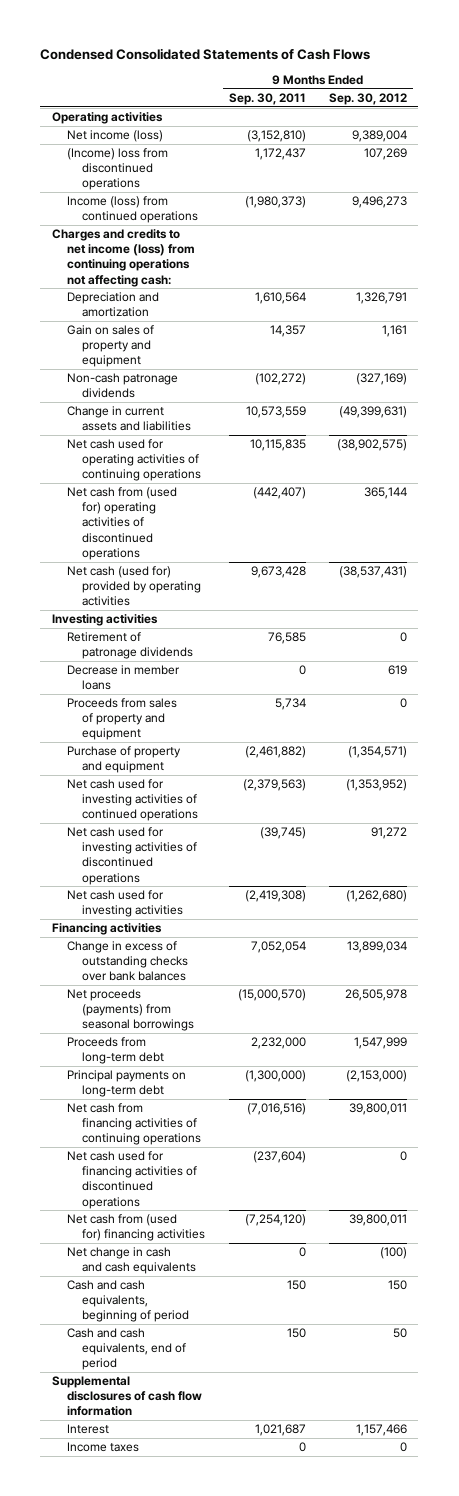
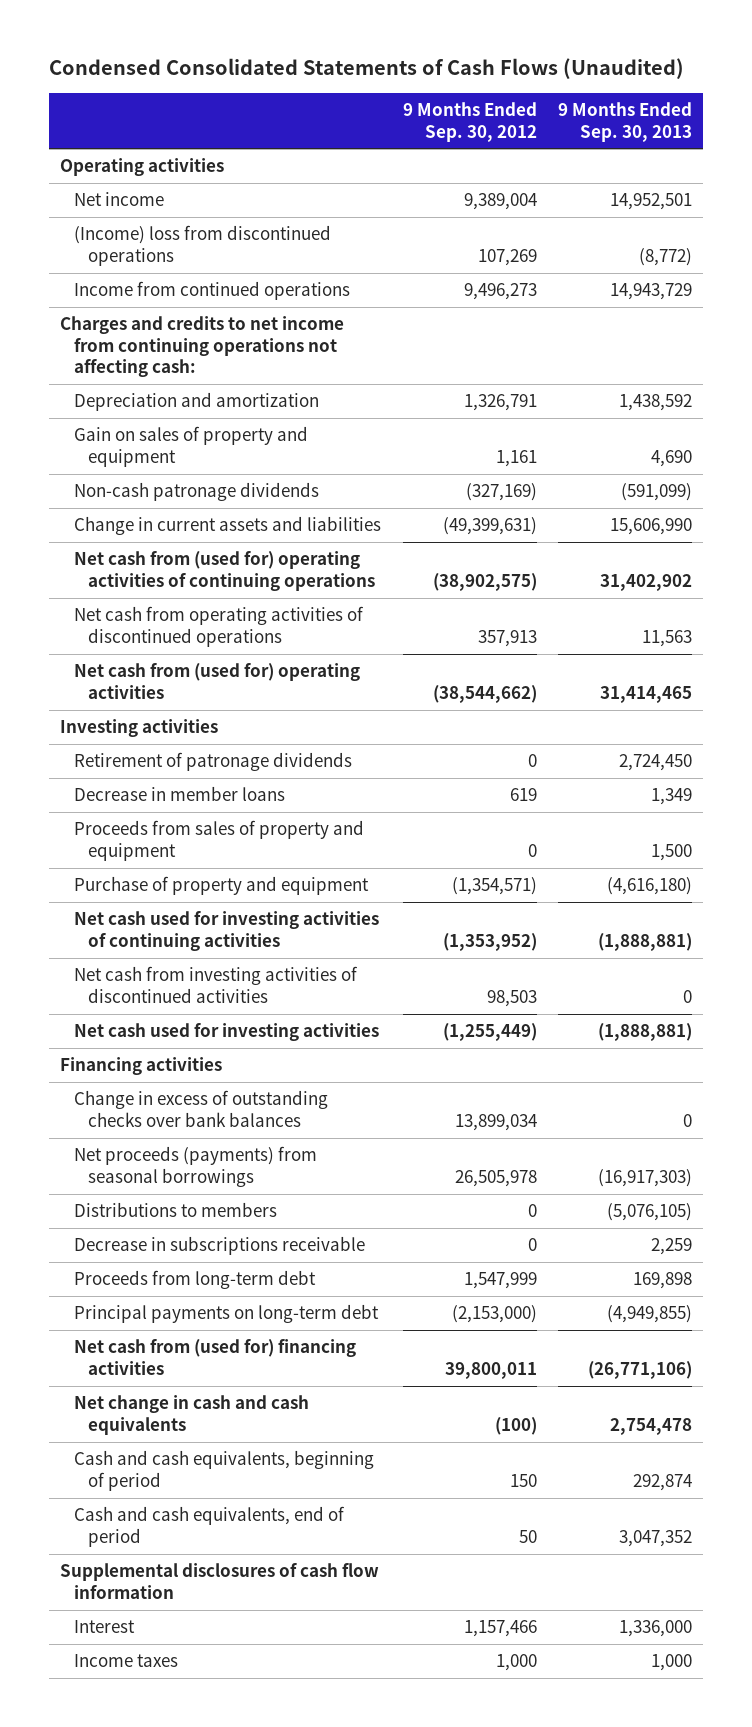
[40,47,371,60] Condensed Consolidated Statements of Cash Flows -> [48,58,684,80] Condensed Consolidated Statements of Cash Flows (Unaudited)
[228,92,306,105] Sep. 30, 2011 -> none
none -> [558,102,693,142] 9 Months Ended Sep. 30, 2013
[67,130,164,143] Net income (loss) -> [74,192,165,207] Net income
[67,196,199,224] Income (loss) from continued operations -> [74,281,351,301] Income from continued operations
[52,229,196,287] Charges and credits to net income (loss) from continuing operations not affecting cash: -> [59,316,344,378] Charges and credits to net income from continuing operations not affecting cash:
[67,439,202,482] Net cash used for operating activities of continuing operations -> [74,551,376,591] Net cash from (used for) operating activities of continuing operations
[67,487,178,560] Net cash from (used for) operating activities of discontinued operations -> [74,606,365,647] Net cash from operating activities of discontinued operations
[363,487,407,500] 365,144 -> [477,629,537,647] 357,913
[67,566,202,607] Net cash (used for) provided by operating activities -> [74,663,361,699] Net cash from (used for) operating activities
[338,566,407,579] (38,537,431) -> [432,684,537,703] (38,544,662)
[67,779,199,822] Net cash used for investing activities of continued operations -> [74,911,380,951] Net cash used for investing activities of continuing activities
[67,827,198,885] Net cash used for investing activities of discontinued operations -> [74,966,359,1003] Net cash from investing activities of discontinued activities
[370,827,407,840] 91,272 -> [486,989,537,1007] 98,503
[345,890,407,903] (1,262,680) -> [442,1023,537,1042] (1,255,449)
none -> [74,1202,278,1218] Distributions to members
none -> [74,1236,366,1256] Decrease in subscriptions receivable
[67,1103,202,1146] Net cash from financing activities of continuing operations -> none
[67,1151,198,1209] Net cash used for financing activities of discontinued operations -> none
[399,1442,407,1453] 0 -> [495,1654,537,1672] 1,000

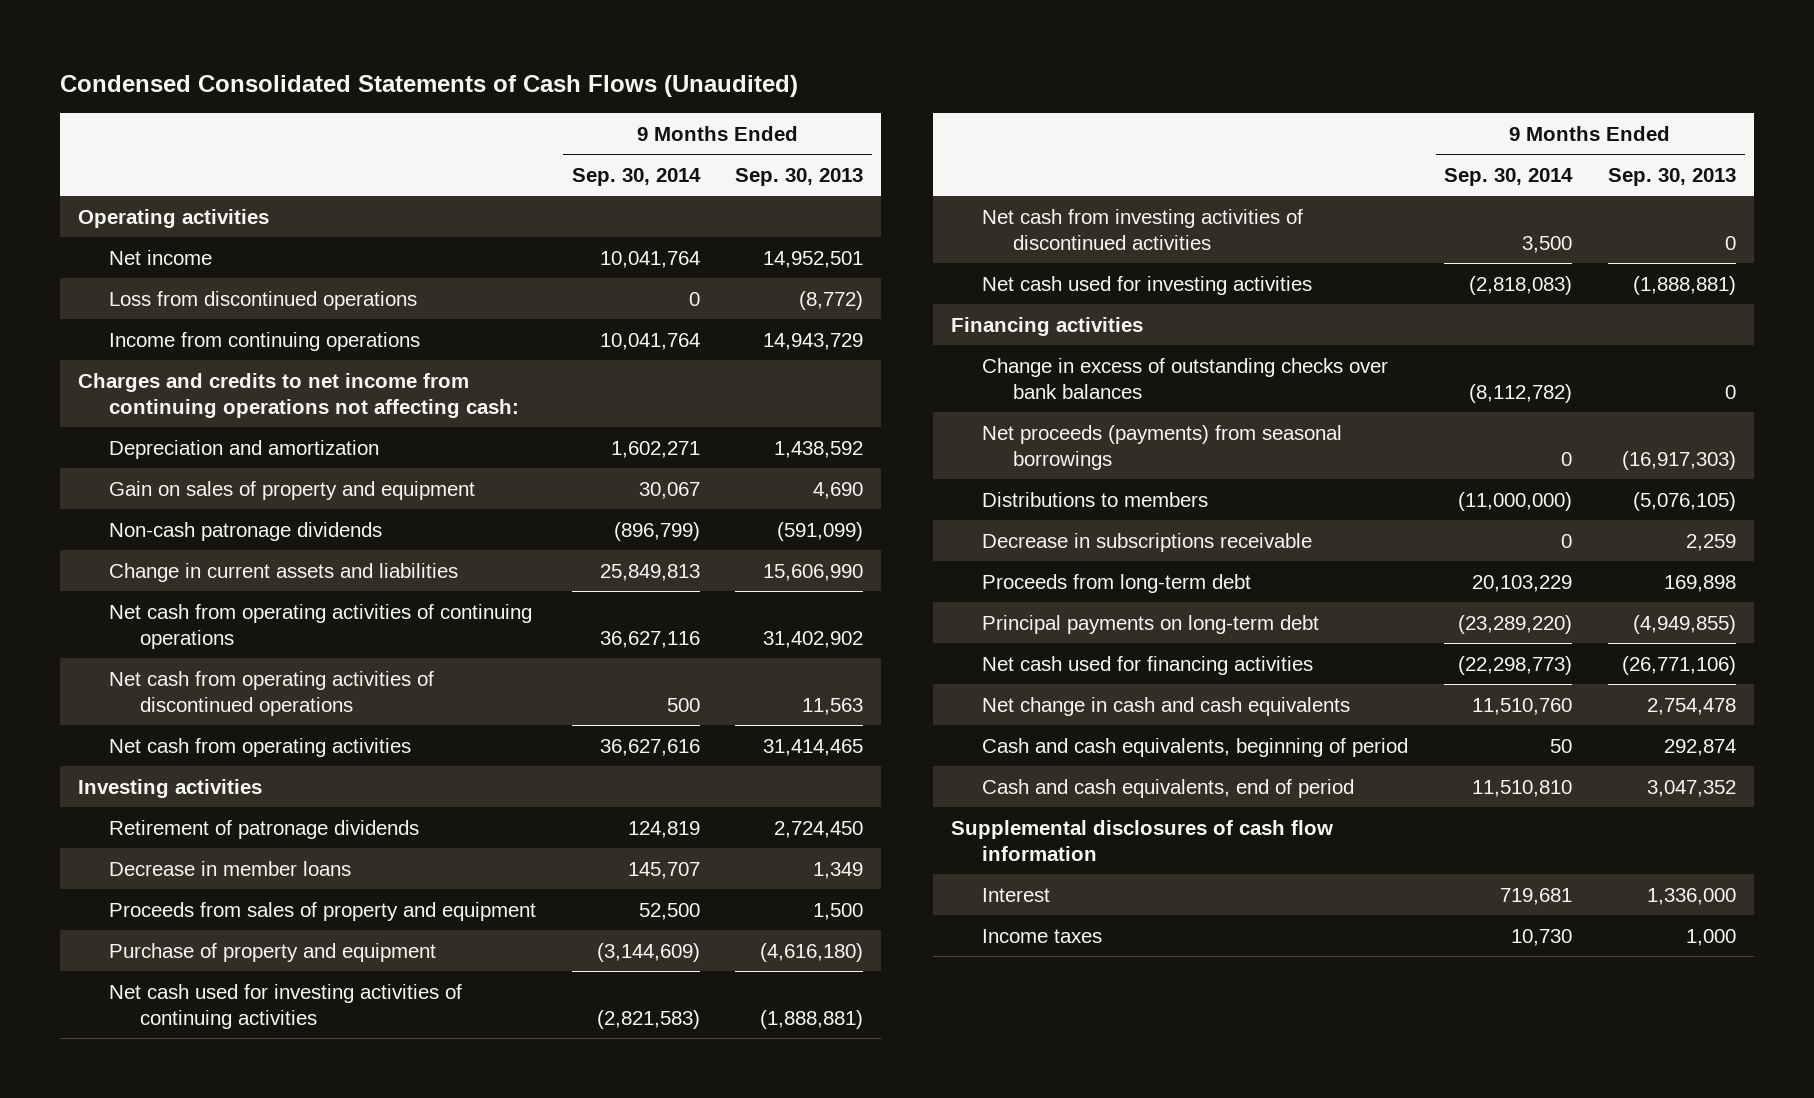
[402,102,537,142] 9 Months Ended Sep. 30, 2012 -> none
none -> [571,167,701,186] Sep. 30, 2014
[74,225,332,266] (Income) loss from discontinued operations -> [109,290,418,310] Loss from discontinued operations
[74,281,351,301] Income from continued operations -> [109,331,421,351] Income from continuing operations
[74,551,376,591] Net cash from (used for) operating activities of continuing operations -> [109,603,533,649] Net cash from operating activities of continuing operations
[74,663,361,699] Net cash from (used for) operating activities -> [109,737,412,757] Net cash from operating activities
[74,1339,357,1375] Net cash from (used for) financing activities -> [981,655,1313,675] Net cash used for financing activities

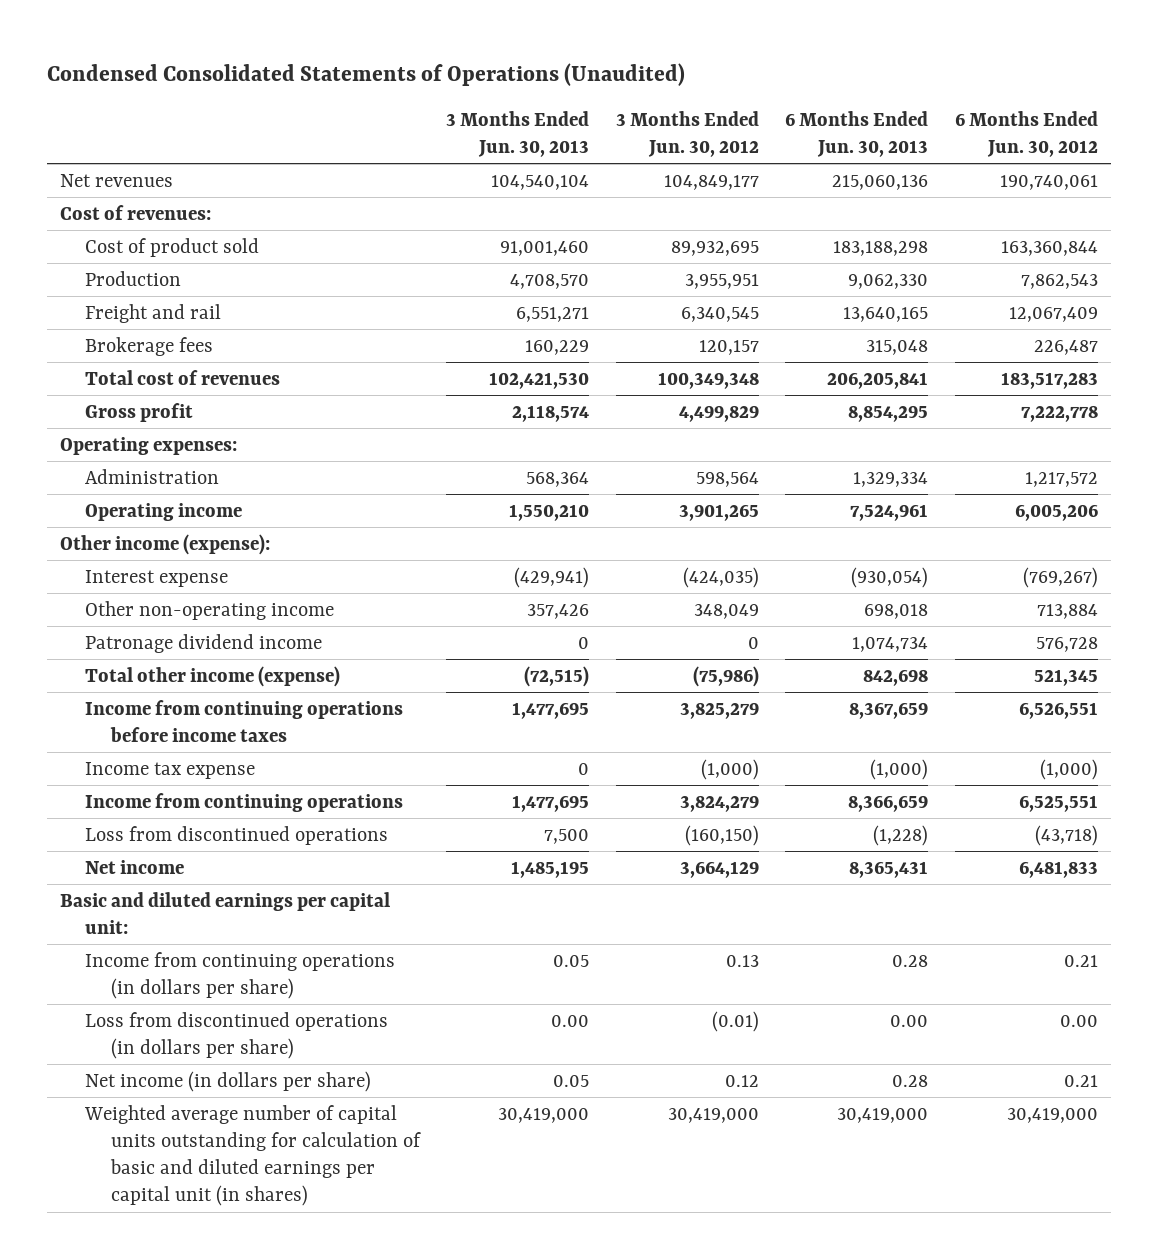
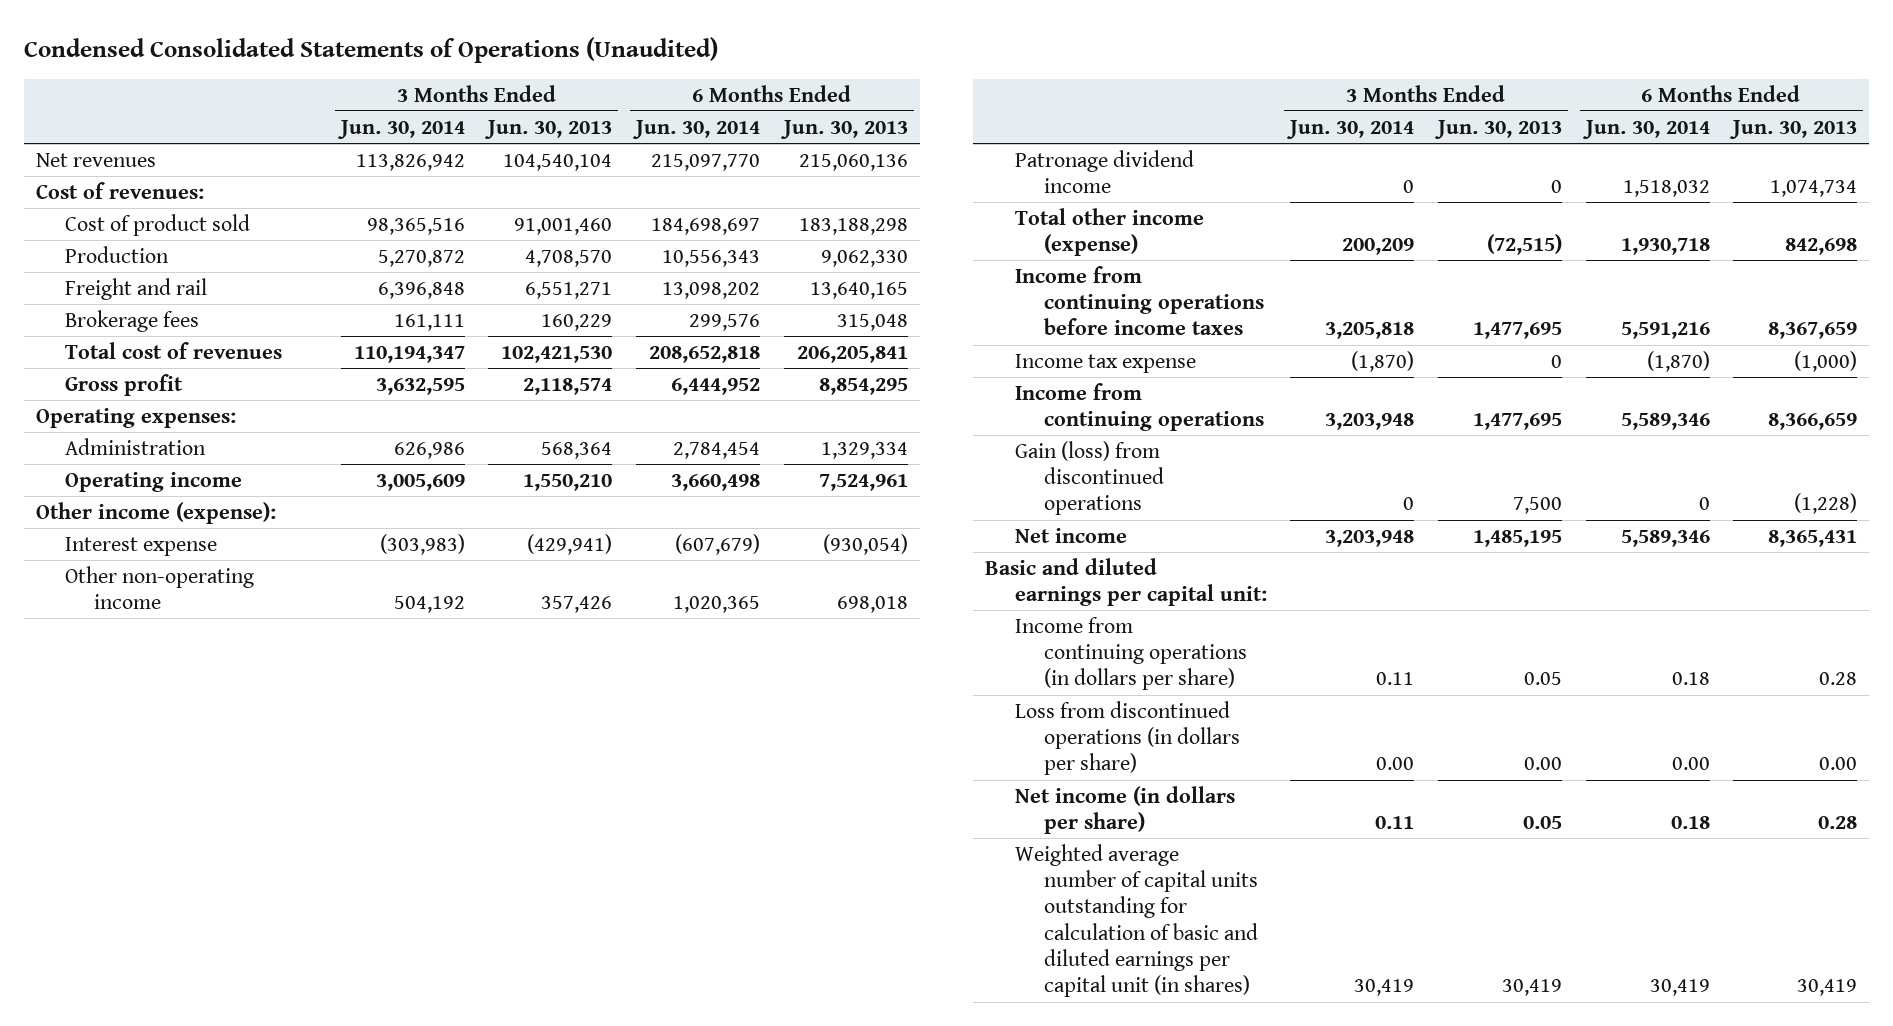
[615,110,759,157] 3 Months Ended Jun. 30, 2012 -> none
[955,110,1099,157] 6 Months Ended Jun. 30, 2012 -> none
none -> [336,119,465,139] Jun. 30, 2014
none -> [632,119,761,139] Jun. 30, 2014
[85,825,389,845] Loss from discontinued operations -> [1014,440,1164,516] Gain (loss) from discontinued operations
[498,1107,590,1123] 30,419,000 -> [1501,979,1562,997] 30,419
[837,1107,929,1123] 30,419,000 -> [1797,979,1858,997] 30,419

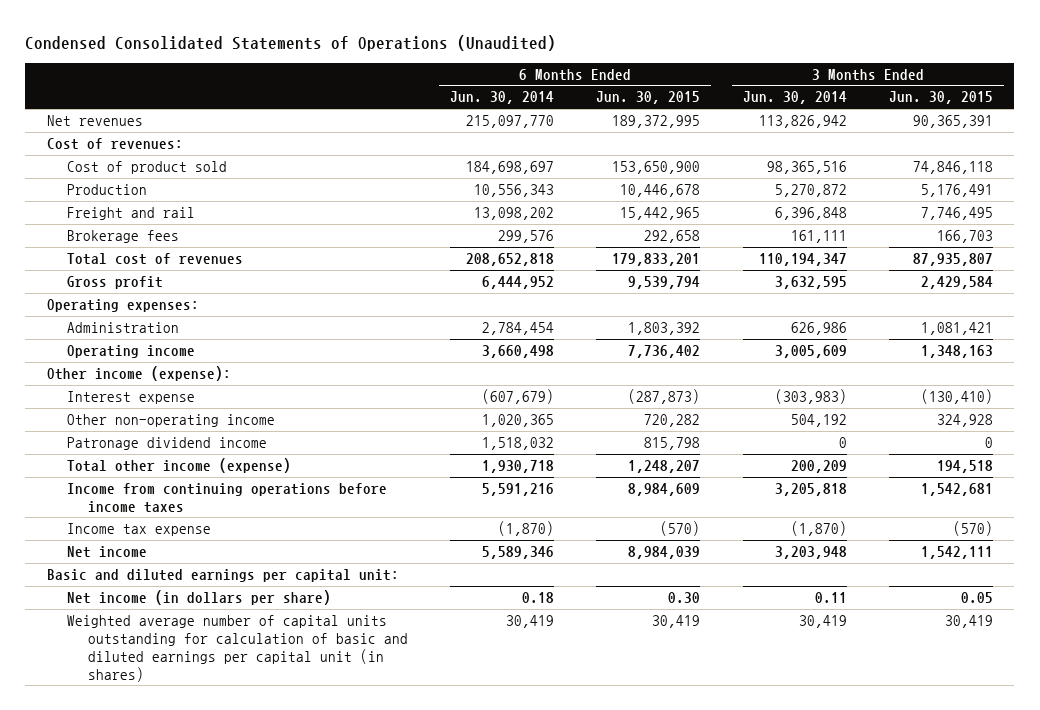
[484,119,613,139] Jun. 30, 2013 -> none
[779,119,908,139] Jun. 30, 2013 -> none
none -> [596,91,701,105] Jun. 30, 2015
none -> [888,91,993,105] Jun. 30, 2015
[1014,382,1264,432] Income from continuing operations -> none
[1014,440,1164,516] Gain (loss) from discontinued operations -> none
[1014,616,1247,691] Income from continuing operations (in dollars per share) -> none
[1014,700,1240,776] Loss from discontinued operations (in dollars per share) -> none

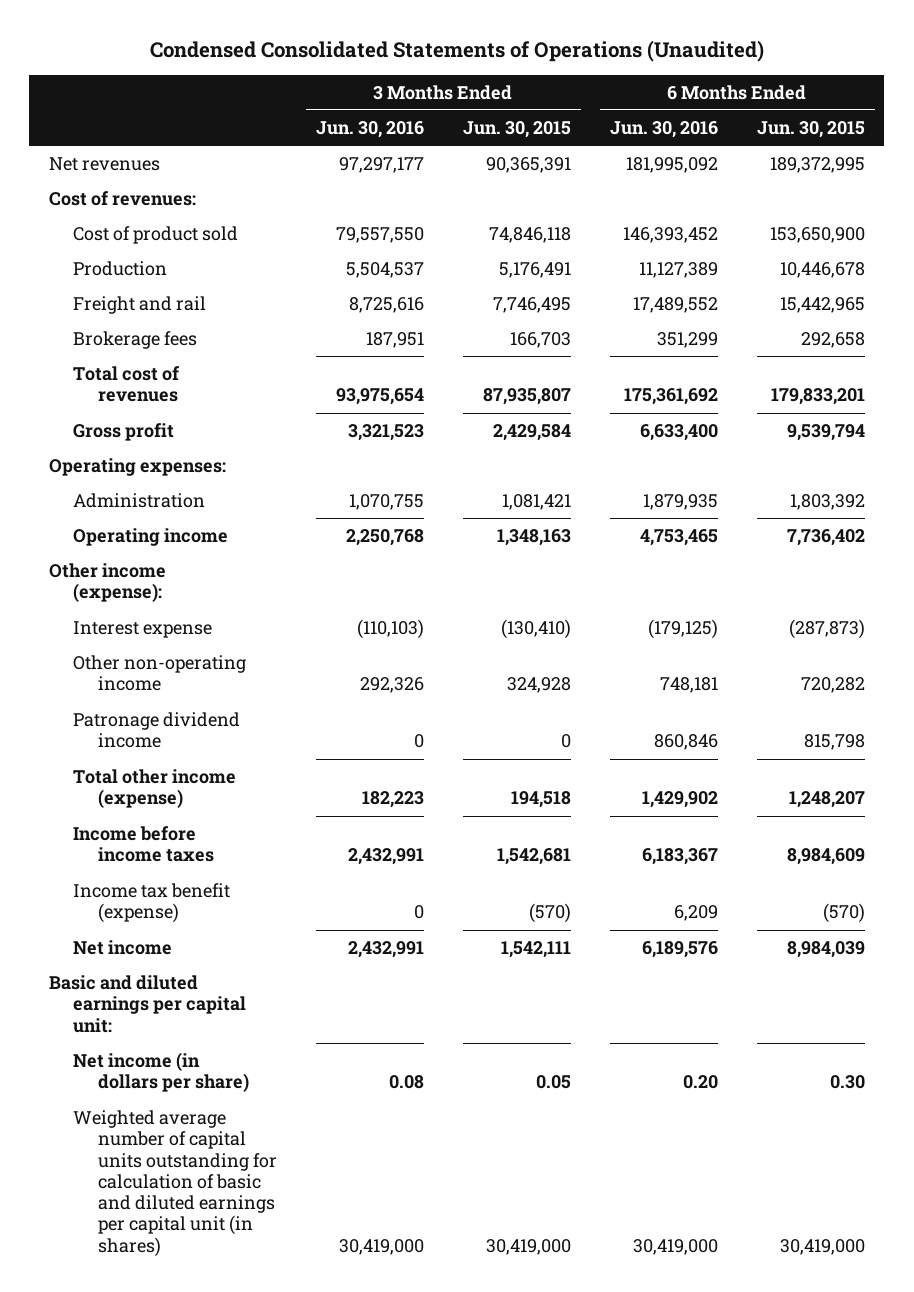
[449,91,554,105] Jun. 30, 2014 -> none
[742,91,847,105] Jun. 30, 2014 -> none
none -> [316,121,425,139] Jun. 30, 2016
none -> [609,121,718,139] Jun. 30, 2016
[67,482,388,513] Income from continuing operations before income taxes -> [73,826,215,863] Income before income taxes
[67,522,212,536] Income tax expense -> [73,883,231,924] Income tax benefit (expense)
[652,614,701,628] 30,419 -> [779,1238,865,1255] 30,419,000
[944,614,993,628] 30,419 -> [485,1238,571,1255] 30,419,000

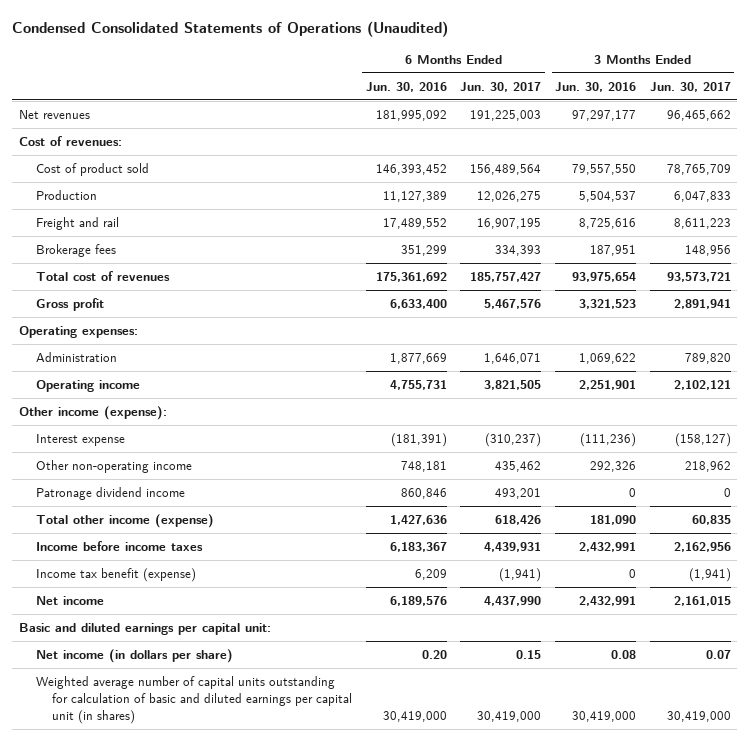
[462,121,571,139] Jun. 30, 2015 -> none
[756,121,865,139] Jun. 30, 2015 -> none
none -> [460,82,542,93] Jun. 30, 2017
none -> [649,82,731,93] Jun. 30, 2017
[349,494,425,511] 1,070,755 -> [579,353,637,365] 1,069,622
[642,494,718,511] 1,879,935 -> [389,353,447,365] 1,877,669
[346,529,425,547] 2,250,768 -> [579,380,637,391] 2,251,901
[639,529,718,547] 4,753,465 -> [389,380,447,391] 4,755,731
[357,619,425,640] (110,103) -> [580,433,637,448] (111,236)
[647,619,718,640] (179,125) -> [390,433,447,448] (181,391)
[362,791,425,809] 182,223 -> [590,515,637,526] 181,090
[641,791,718,809] 1,429,902 -> [389,515,447,526] 1,427,636

